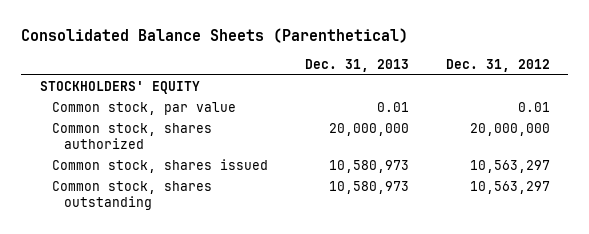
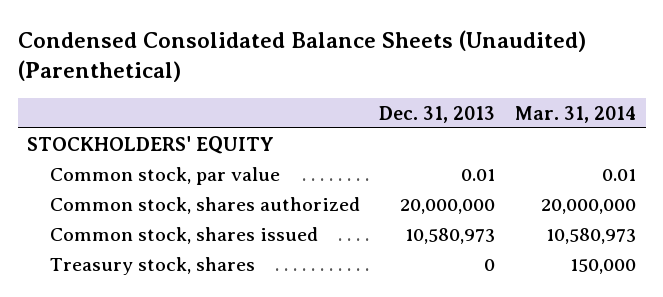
[21,28,409,44] Consolidated Balance Sheets (Parenthetical) -> [17,29,586,83] Condensed Consolidated Balance Sheets (Unaudited) (Parenthetical)
[445,59,550,73] Dec. 31, 2012 -> none
none -> [514,105,636,123] Mar. 31, 2014
[52,181,213,210] Common stock, shares outstanding -> none
none -> [49,256,255,275] Treasury stock, shares

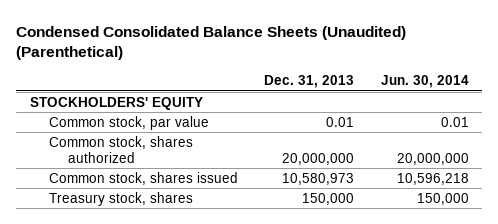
[514,105,636,123] Mar. 31, 2014 -> none
none -> [380,75,469,89] Jun. 30, 2014
[484,258,496,271] 0 -> [302,192,355,205] 150,000

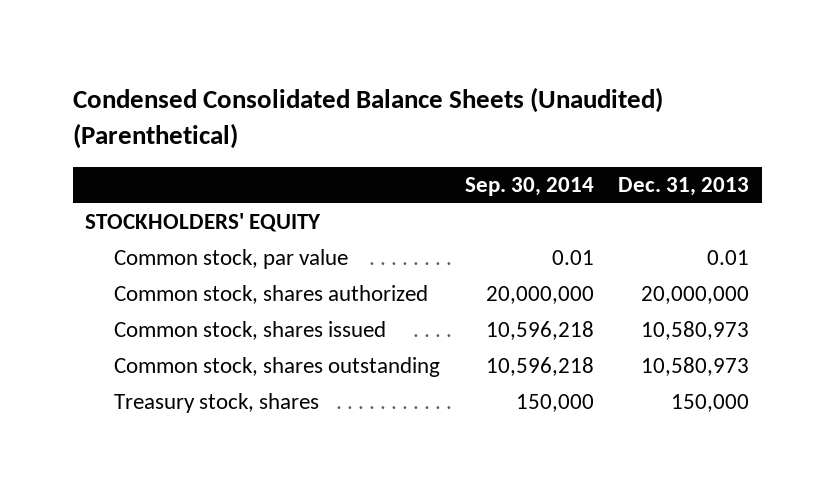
[380,75,469,89] Jun. 30, 2014 -> none
none -> [464,177,594,197] Sep. 30, 2014
none -> [114,357,441,378] Common stock, shares outstanding

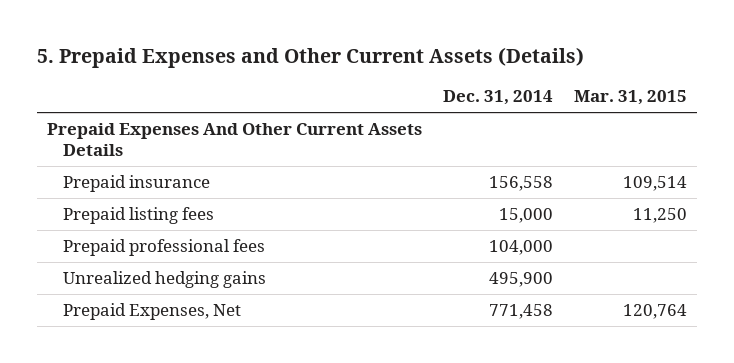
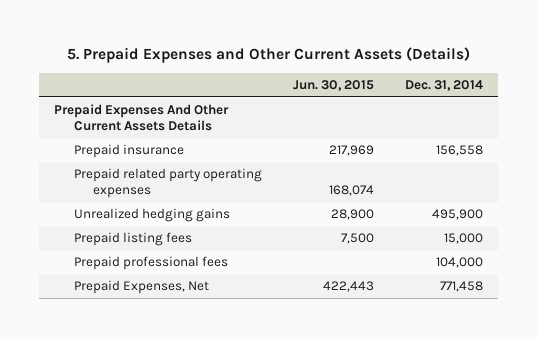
[573,90,687,106] Mar. 31, 2015 -> none
none -> [292,79,374,91] Jun. 30, 2015
none -> [73,168,262,198] Prepaid related party operating expenses
[62,271,266,289] Unrealized hedging gains -> [73,208,230,223] Unrealized hedging gains

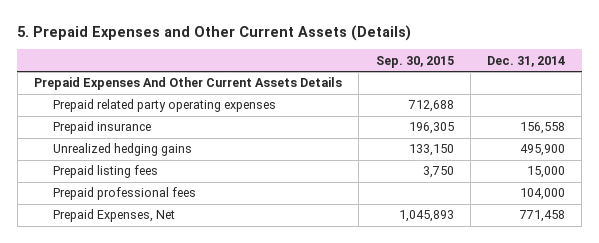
[292,79,374,91] Jun. 30, 2015 -> none
none -> [375,55,454,68] Sep. 30, 2015
[73,144,184,159] Prepaid insurance -> [53,121,152,135] Prepaid insurance

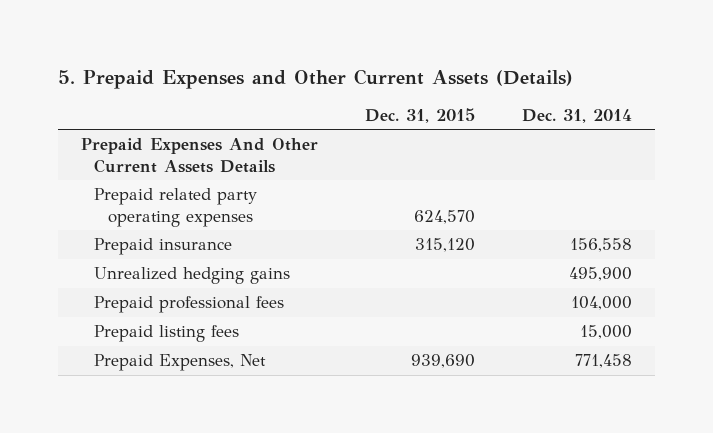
[375,55,454,68] Sep. 30, 2015 -> none
none -> [364,107,475,123] Dec. 31, 2015
[53,165,159,179] Prepaid listing fees -> [94,325,240,343] Prepaid listing fees

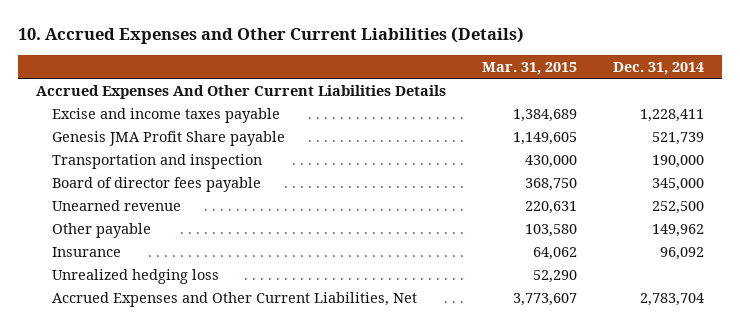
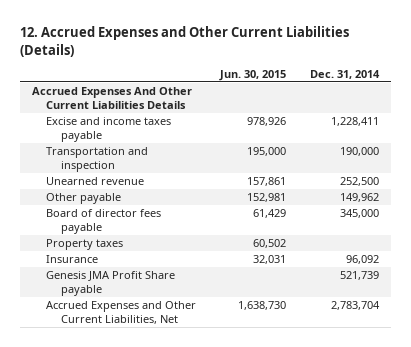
[17,27,524,45] 10. Accrued Expenses and Other Current Liabilities (Details) -> [20,26,350,57] 12. Accrued Expenses and Other Current Liabilities (Details)
[482,61,578,75] Mar. 31, 2015 -> none
none -> [219,69,287,81] Jun. 30, 2015
[52,176,262,192] Board of director fees payable -> [46,209,162,234] Board of director fees payable
none -> [46,239,124,251] Property taxes
[52,268,220,284] Unrealized hedging loss -> none
[52,130,286,146] Genesis JMA Profit Share payable -> [46,271,176,296] Genesis JMA Profit Share payable

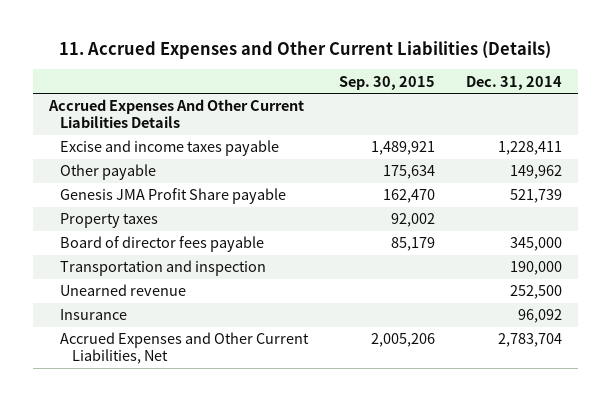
[20,26,350,57] 12. Accrued Expenses and Other Current Liabilities (Details) -> [59,41,552,60] 11. Accrued Expenses and Other Current Liabilities (Details)
[219,69,287,81] Jun. 30, 2015 -> none
none -> [339,75,436,90] Sep. 30, 2015
[46,271,176,296] Genesis JMA Profit Share payable -> [60,188,287,205] Genesis JMA Profit Share payable
[46,209,162,234] Board of director fees payable -> [60,236,265,253] Board of director fees payable
[46,147,149,172] Transportation and inspection -> [60,260,267,277] Transportation and inspection
[46,177,145,186] Unearned revenue -> [60,284,187,297] Unearned revenue

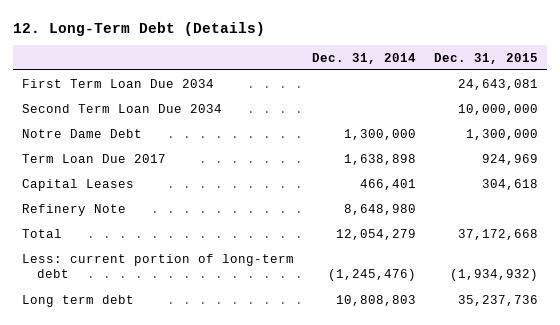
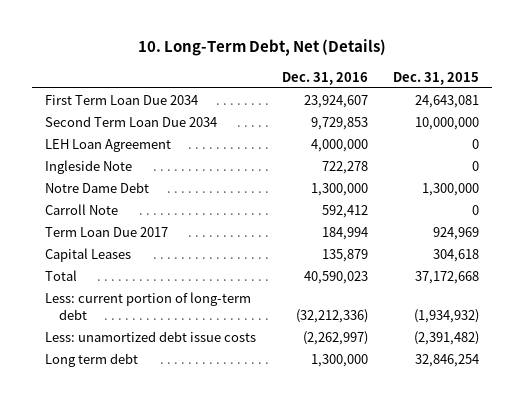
[13,21,266,36] 12. Long-Term Debt (Details) -> [138,39,387,57] 10. Long-Term Debt, Net (Details)
[312,52,417,64] Dec. 31, 2014 -> none
none -> [281,71,368,85] Dec. 31, 2016
none -> [44,138,171,152] LEH Loan Agreement
none -> [44,159,132,174] Ingleside Note
none -> [44,203,118,215] Carroll Note
[22,203,127,216] Refinery Note -> none
none -> [44,330,256,342] Less: unamortized debt issue costs
[458,294,539,306] 35,237,736 -> [415,353,480,367] 32,846,254

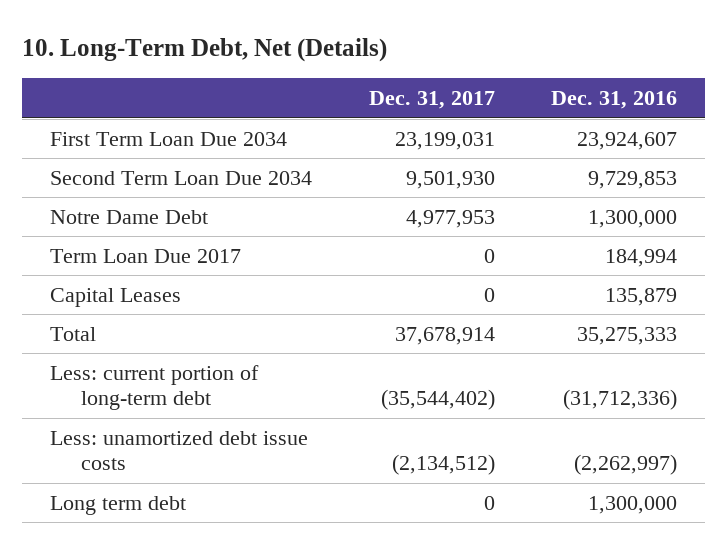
[393,71,480,85] Dec. 31, 2015 -> none
none -> [368,90,495,109] Dec. 31, 2017
[44,138,171,152] LEH Loan Agreement -> none
[44,159,132,174] Ingleside Note -> none
[44,203,118,215] Carroll Note -> none
[303,270,368,284] 40,590,023 -> [577,326,678,345] 35,275,333
[295,308,368,323] (32,212,336) -> [563,389,678,411] (31,712,336)

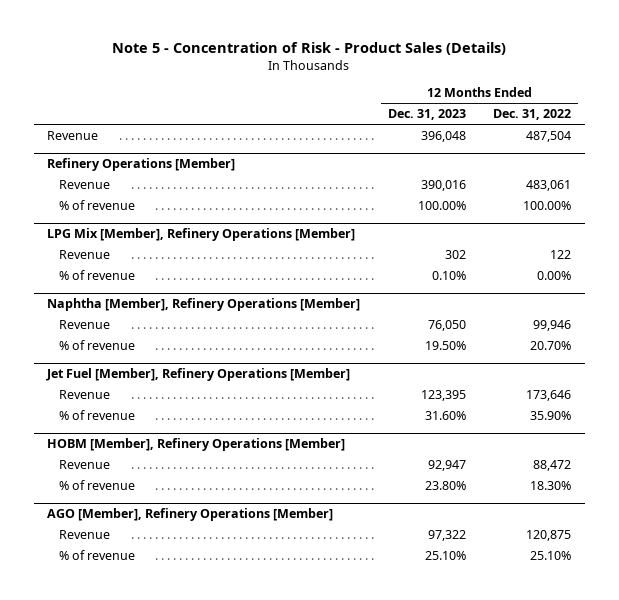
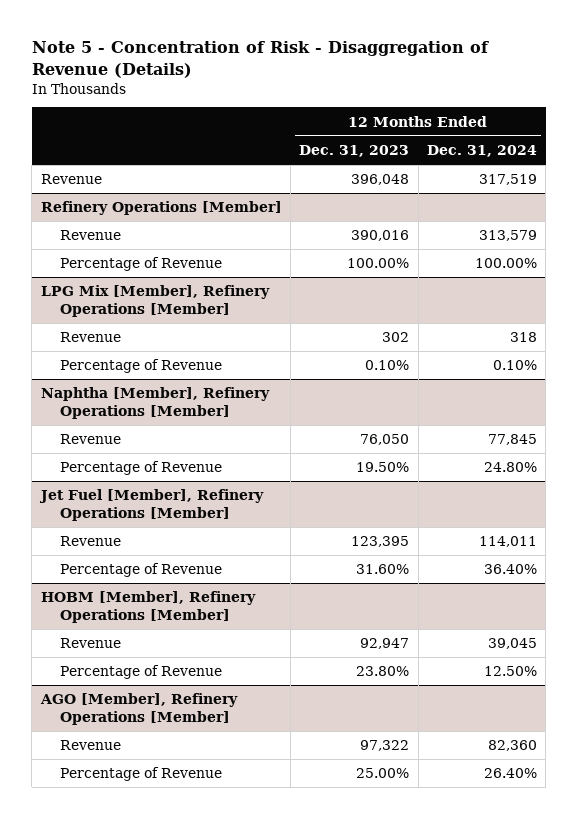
[112,41,507,55] Note 5 - Concentration of Risk - Product Sales (Details) -> [31,41,489,78] Note 5 - Concentration of Risk - Disaggregation of Revenue (Details)
[493,109,572,121] Dec. 31, 2022 -> none
none -> [426,145,537,158] Dec. 31, 2024
[59,200,136,211] % of revenue -> [60,257,223,272] Percentage of Revenue
[59,270,136,281] % of revenue -> [60,359,223,374] Percentage of Revenue
[59,340,136,351] % of revenue -> [60,461,223,476] Percentage of Revenue
[59,410,136,421] % of revenue -> [60,563,223,578] Percentage of Revenue
[59,480,136,491] % of revenue -> [60,665,223,680] Percentage of Revenue
[59,550,136,561] % of revenue -> [60,767,223,782] Percentage of Revenue
[424,551,466,561] 25.10% -> [356,768,410,779] 25.00%

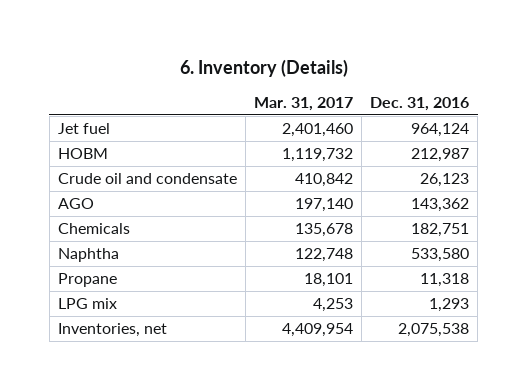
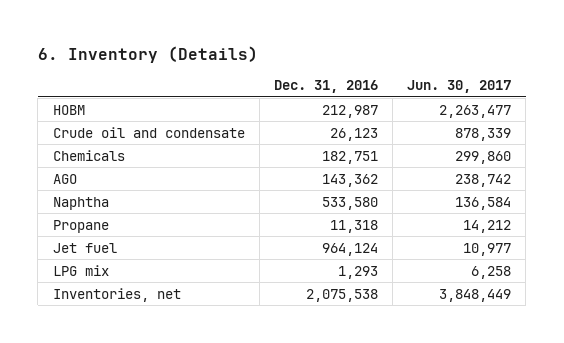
[254,96,354,111] Mar. 31, 2017 -> none
none -> [407,80,512,94] Jun. 30, 2017
[57,198,94,210] AGO -> [52,173,77,184] AGO
[57,123,110,135] Jet fuel -> [52,242,117,253] Jet fuel

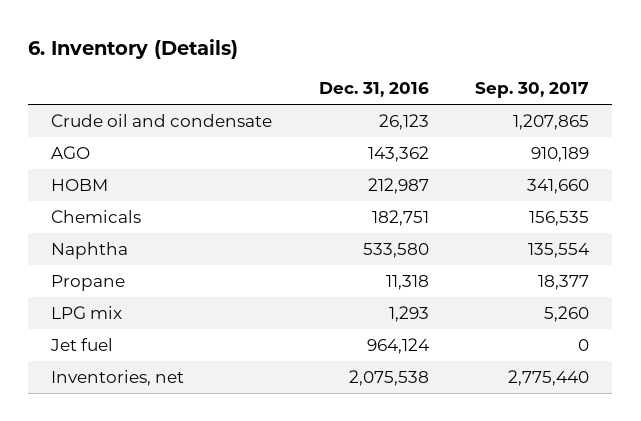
[407,80,512,94] Jun. 30, 2017 -> none
none -> [475,81,590,98] Sep. 30, 2017
[52,104,85,115] HOBM -> [51,179,109,192] HOBM
[52,149,125,161] Chemicals -> [51,210,142,224] Chemicals
[52,242,117,253] Jet fuel -> [50,338,114,352] Jet fuel

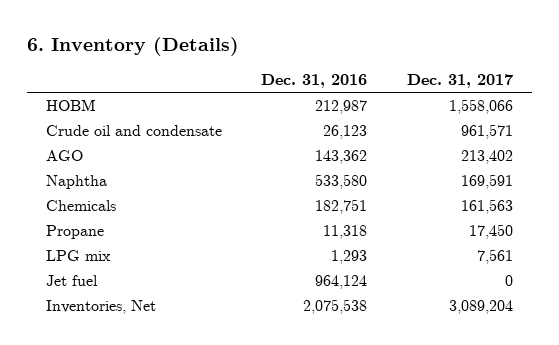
[475,81,590,98] Sep. 30, 2017 -> none
none -> [406,74,513,89] Dec. 31, 2017
[51,179,109,192] HOBM -> [46,99,97,112] HOBM
[51,210,142,224] Chemicals -> [46,200,117,212] Chemicals
[51,370,185,387] Inventories, net -> [46,300,157,315] Inventories, Net

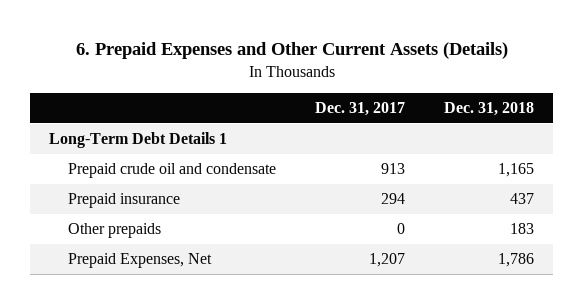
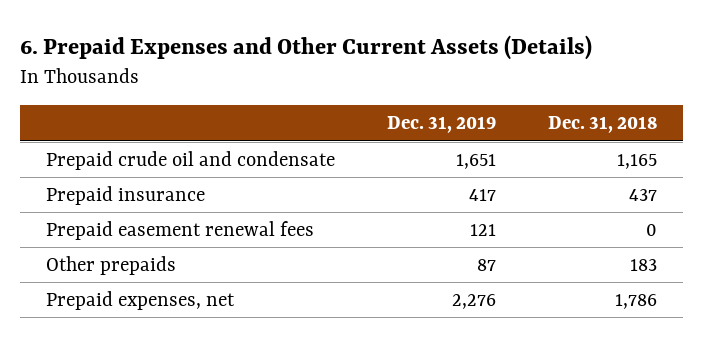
[314,101,405,116] Dec. 31, 2017 -> none
none -> [386,116,496,134] Dec. 31, 2019
[49,132,228,149] Long-Term Debt Details 1 -> none
none -> [45,220,314,240] Prepaid easement renewal fees
[67,253,212,269] Prepaid Expenses, Net -> [45,290,235,310] Prepaid expenses, net

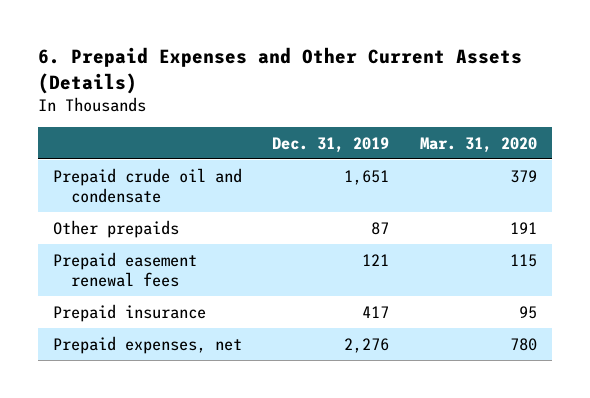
[548,116,658,134] Dec. 31, 2018 -> none
none -> [419,136,537,153] Mar. 31, 2020
[45,220,314,240] Prepaid easement renewal fees -> [53,251,198,288] Prepaid easement renewal fees
[45,185,205,205] Prepaid insurance -> [53,303,207,322] Prepaid insurance

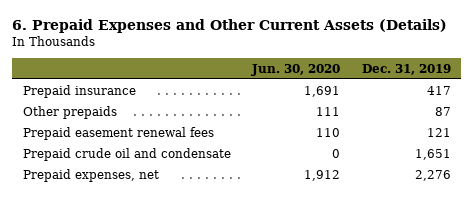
[419,136,537,153] Mar. 31, 2020 -> none
none -> [251,63,341,76] Jun. 30, 2020
[53,303,207,322] Prepaid insurance -> [22,84,136,98] Prepaid insurance
[53,167,243,204] Prepaid crude oil and condensate -> [22,147,231,161] Prepaid crude oil and condensate

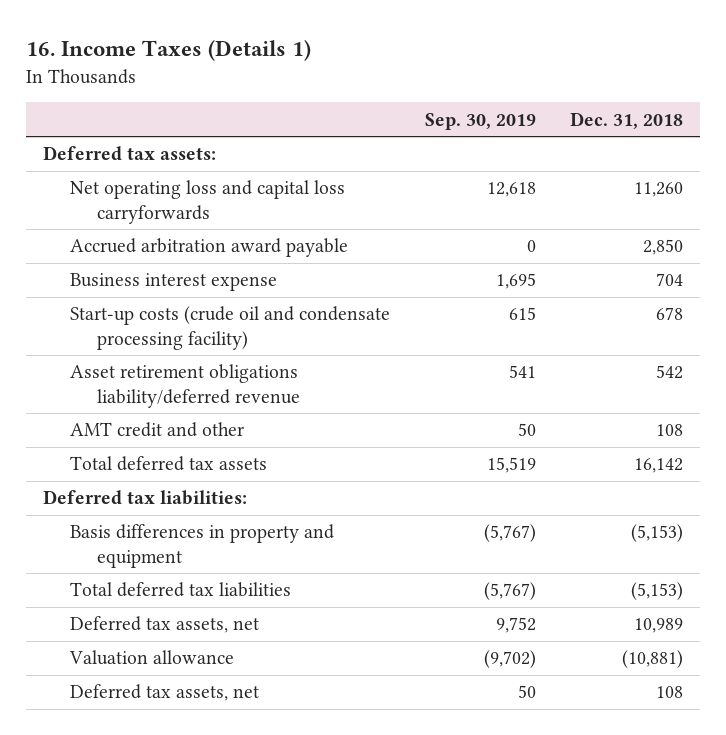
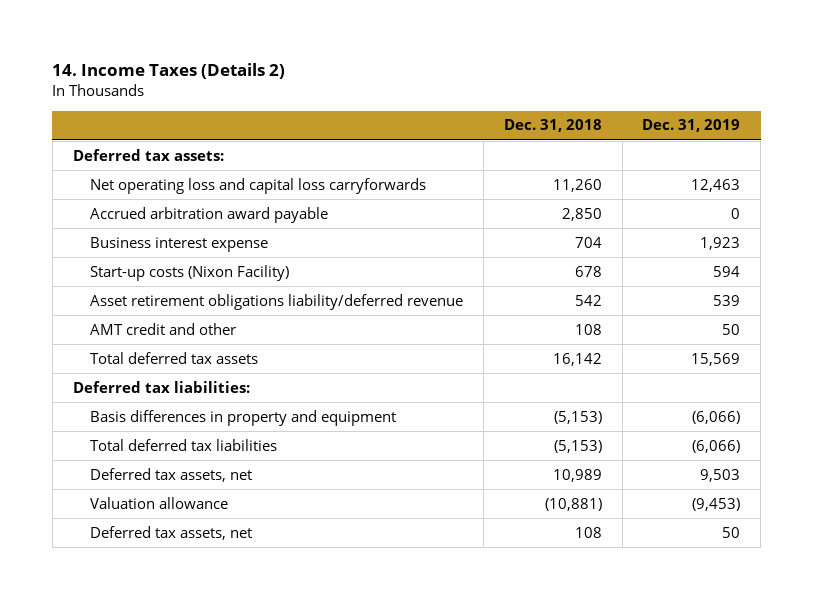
[25,40,311,62] 16. Income Taxes (Details 1) -> [52,62,286,79] 14. Income Taxes (Details 2)
[424,112,536,130] Sep. 30, 2019 -> none
none -> [642,119,741,133] Dec. 31, 2019
[70,306,391,350] Start-up costs (crude oil and condensate processing facility) -> [90,264,290,281] Start-up costs (Nixon Facility)

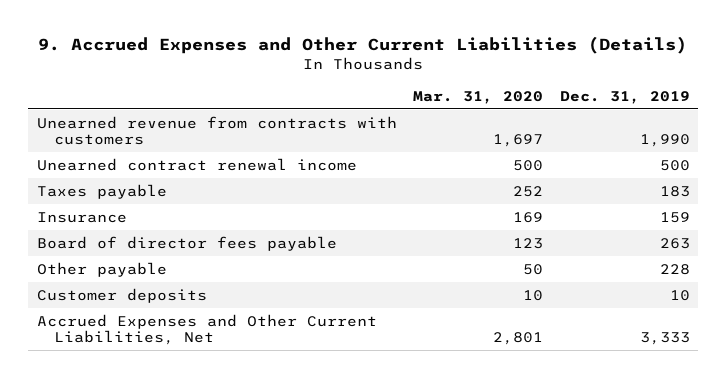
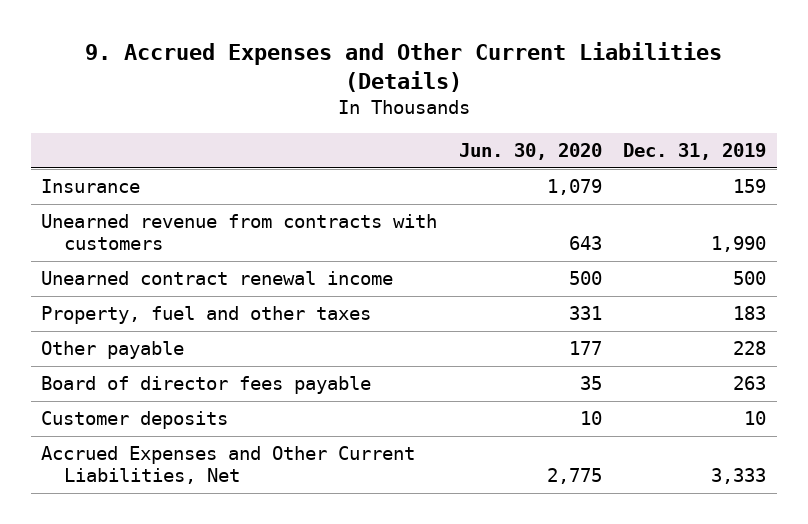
[413,91,544,105] Mar. 31, 2020 -> none
none -> [458,142,602,160] Jun. 30, 2020
[36,211,127,223] Insurance -> [41,179,141,194] Insurance
[36,183,167,199] Taxes payable -> [41,306,372,325] Property, fuel and other taxes
[36,235,337,251] Board of director fees payable -> [41,376,372,395] Board of director fees payable

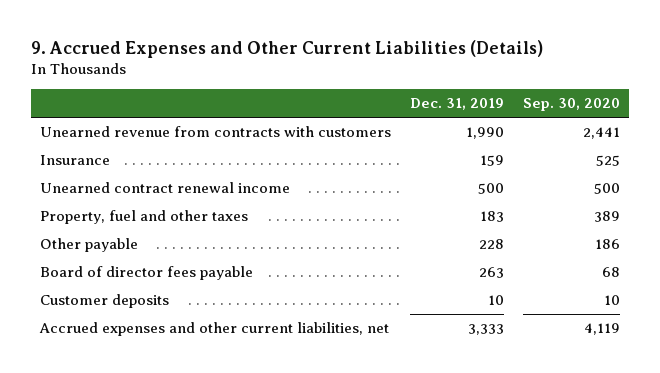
[458,142,602,160] Jun. 30, 2020 -> none
none -> [522,98,620,112] Sep. 30, 2020
[41,179,141,194] Insurance -> [40,155,111,166] Insurance
[41,446,416,484] Accrued Expenses and Other Current Liabilities, Net -> [39,322,390,337] Accrued expenses and other current liabilities, net

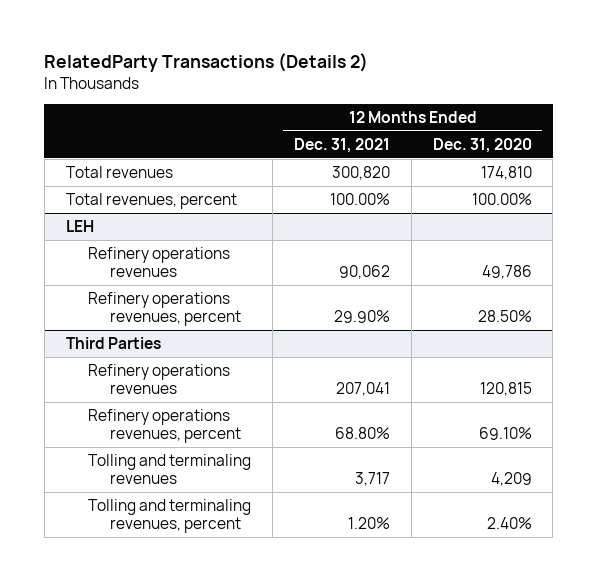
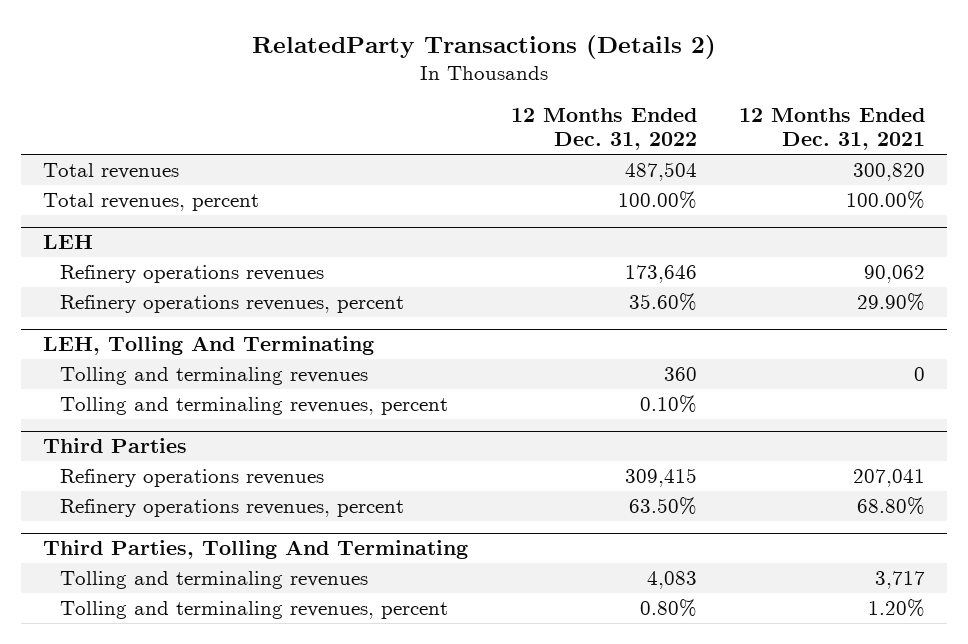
[432,137,532,153] Dec. 31, 2020 -> none
none -> [510,108,697,151] 12 Months Ended Dec. 31, 2022
none -> [42,335,374,355] LEH, Tolling And Terminating
none -> [59,366,368,385] Tolling and terminaling revenues
none -> [59,396,448,415] Tolling and terminaling revenues, percent
none -> [42,539,468,559] Third Parties, Tolling And Terminating

